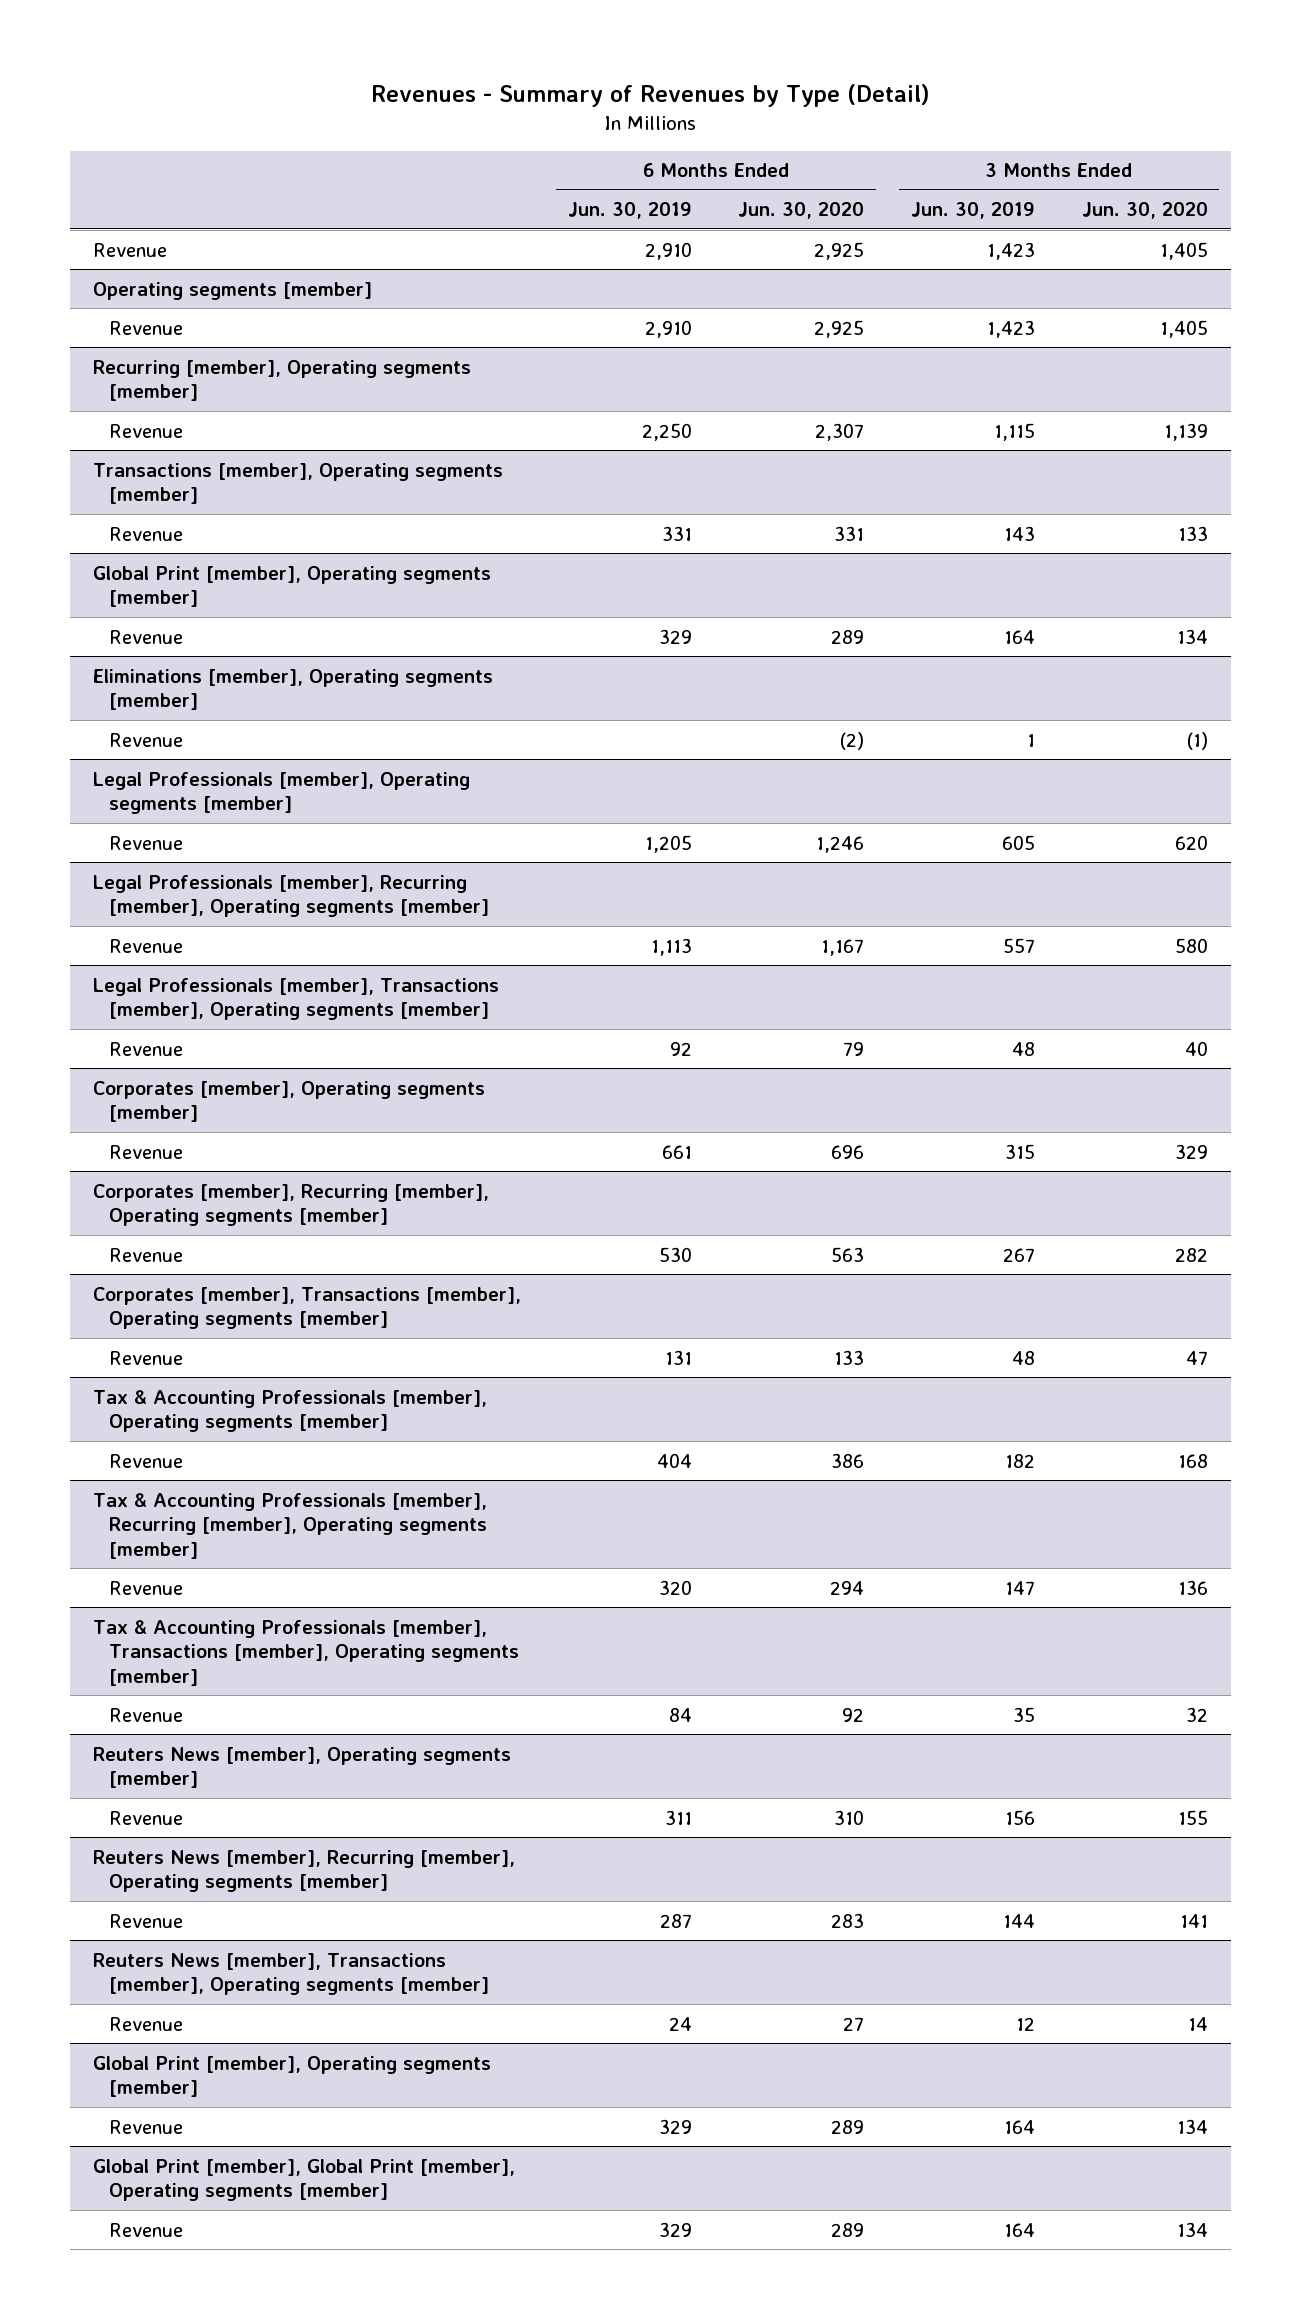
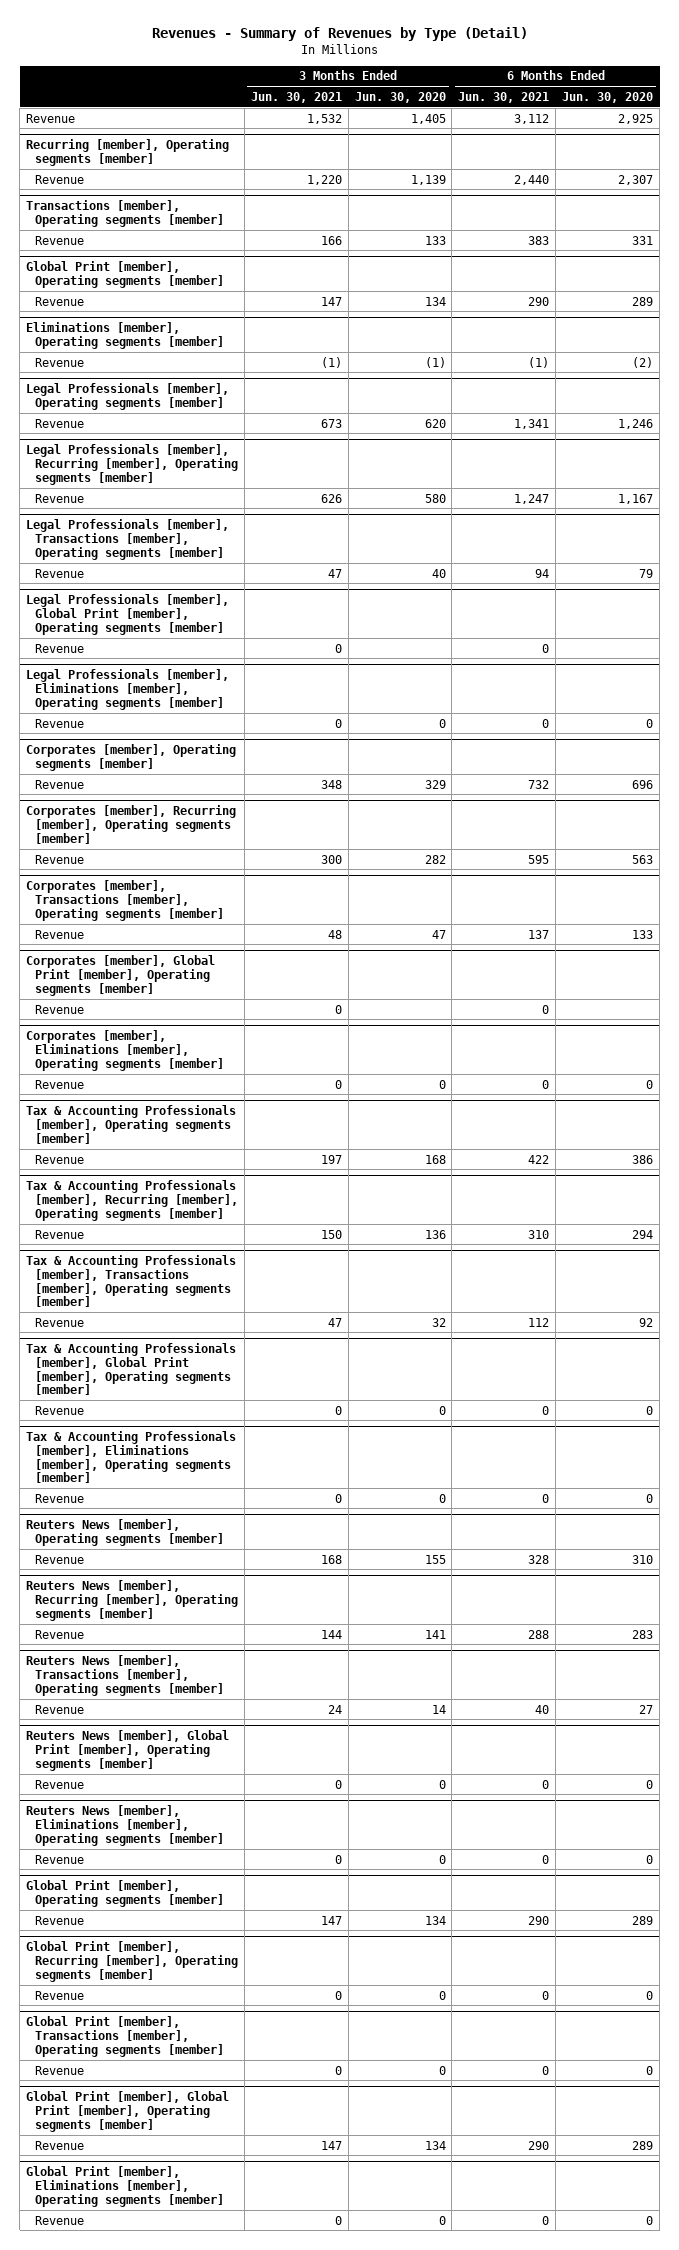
[567,202,692,220] Jun. 30, 2019 -> none
[911,202,1036,220] Jun. 30, 2019 -> none
none -> [250,91,342,103] Jun. 30, 2021
none -> [458,91,550,103] Jun. 30, 2021
[93,281,373,300] Operating segments [member] -> none
[109,320,184,335] Revenue -> none
none -> [26,594,230,635] Legal Professionals [member], Global Print [member], Operating segments [member]
none -> [34,643,84,653] Revenue
none -> [26,669,230,710] Legal Professionals [member], Eliminations [member], Operating segments [member]
none -> [34,718,84,728] Revenue
none -> [26,955,216,996] Corporates [member], Global Print [member], Operating segments [member]
none -> [34,1004,84,1014] Revenue
none -> [26,1030,224,1071] Corporates [member], Eliminations [member], Operating segments [member]
none -> [34,1079,84,1089] Revenue
none -> [26,1343,237,1396] Tax & Accounting Professionals [member], Global Print [member], Operating segments [member]
none -> [34,1405,84,1415] Revenue
none -> [26,1431,237,1484] Tax & Accounting Professionals [member], Eliminations [member], Operating segments [member]
none -> [34,1493,84,1503] Revenue
none -> [26,1730,230,1771] Reuters News [member], Global Print [member], Operating segments [member]
none -> [34,1779,84,1789] Revenue
none -> [26,1805,224,1846] Reuters News [member], Eliminations [member], Operating segments [member]
none -> [34,1854,84,1864] Revenue
none -> [26,1941,238,1982] Global Print [member], Recurring [member], Operating segments [member]
none -> [34,1990,84,2000] Revenue
none -> [26,2016,224,2057] Global Print [member], Transactions [member], Operating segments [member]
none -> [34,2065,84,2075] Revenue
none -> [26,2166,224,2207] Global Print [member], Eliminations [member], Operating segments [member]
none -> [34,2215,84,2225] Revenue

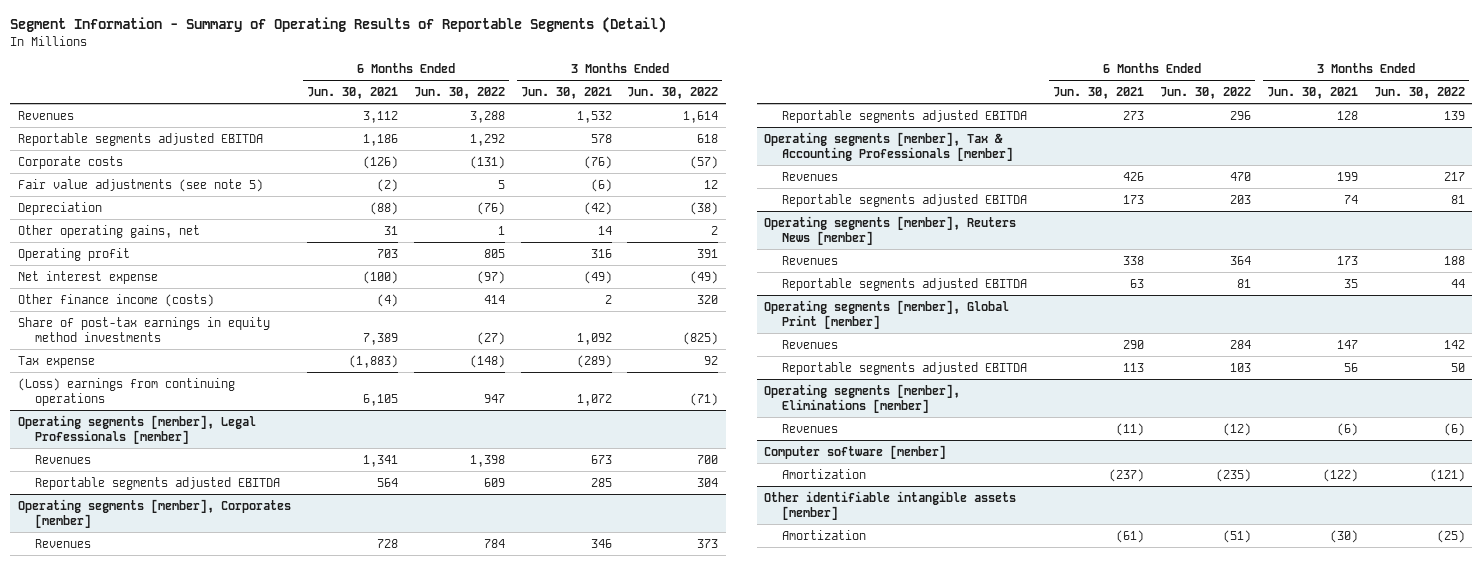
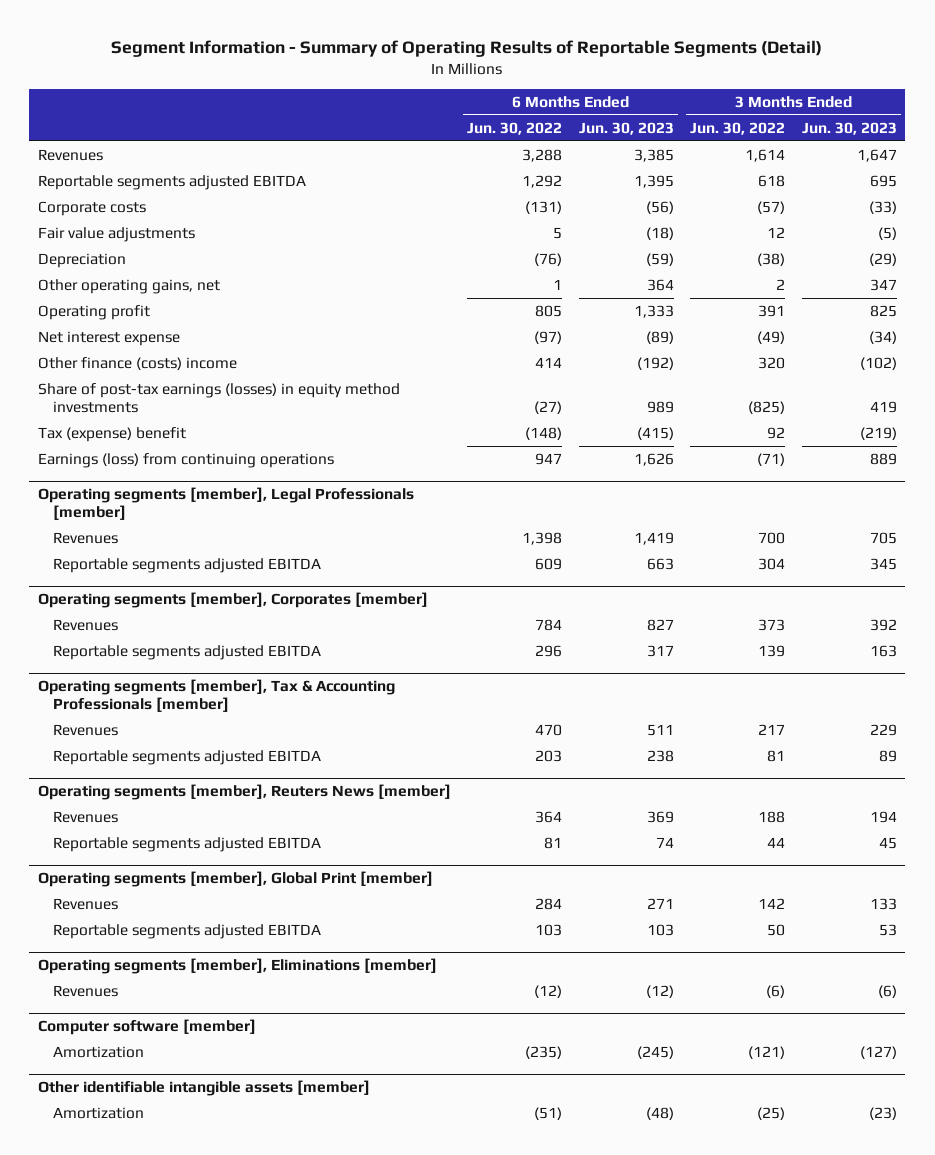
[307,87,399,100] Jun. 30, 2021 -> none
[520,87,612,100] Jun. 30, 2021 -> none
none -> [578,121,674,135] Jun. 30, 2023
none -> [801,121,897,135] Jun. 30, 2023
[18,178,264,192] Fair value adjustments (see note 5) -> [37,226,195,242] Fair value adjustments
[18,293,215,307] Other finance income (costs) -> [37,356,237,370] Other finance (costs) income
[18,316,271,343] Share of post-tax earnings in equity method investments -> [37,382,400,413] Share of post-tax earnings (losses) in equity method investments
[18,355,96,368] Tax expense -> [37,426,186,442] Tax (expense) benefit
[18,377,236,407] (Loss) earnings from continuing operations -> [37,452,334,468] Earnings (loss) from continuing operations

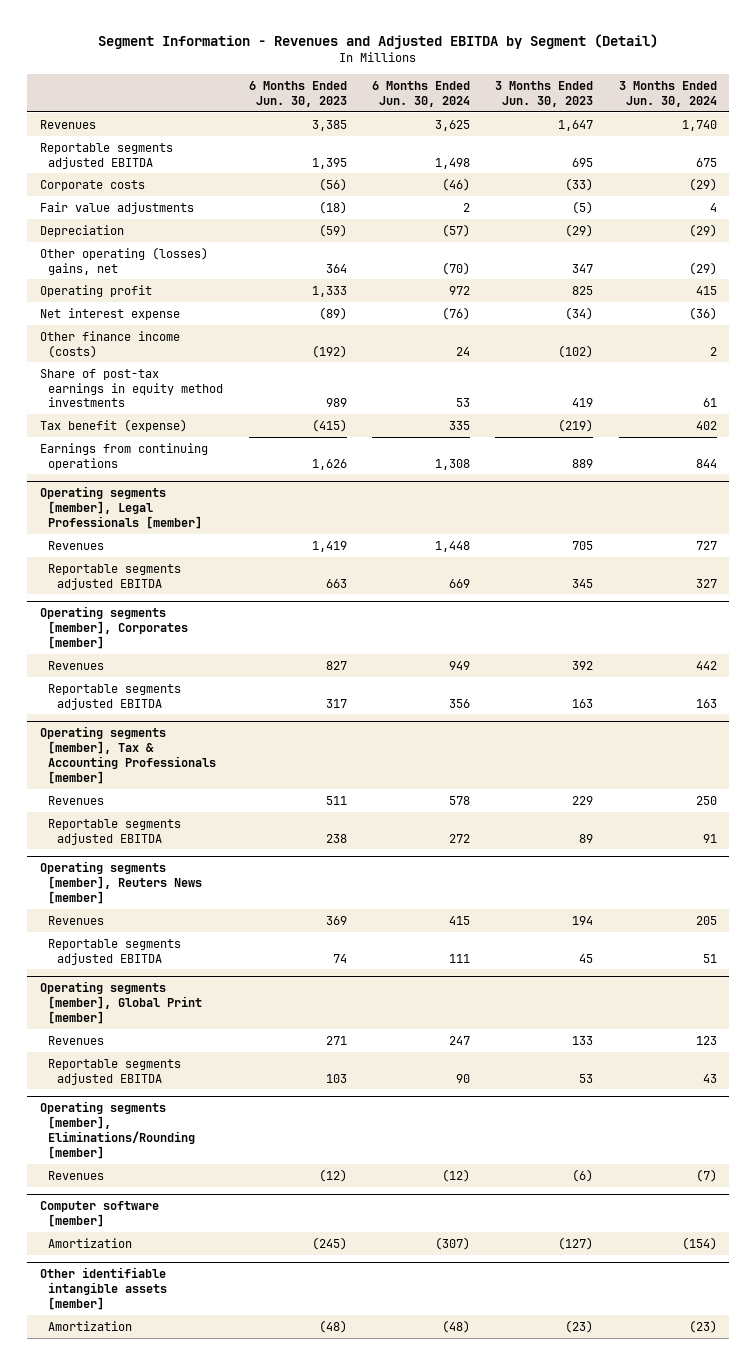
[111,40,823,58] Segment Information - Summary of Operating Results of Reportable Segments (Detail) -> [98,33,659,49] Segment Information - Revenues and Adjusted EBITDA by Segment (Detail)
[467,121,563,135] Jun. 30, 2022 -> none
[690,121,786,135] Jun. 30, 2022 -> none
none -> [371,80,470,107] 6 Months Ended Jun. 30, 2024
none -> [618,80,717,107] 3 Months Ended Jun. 30, 2024
[37,278,220,294] Other operating gains, net -> [39,246,208,275] Other operating (losses) gains, net
[37,356,237,370] Other finance (costs) income -> [39,330,180,358] Other finance income (costs)
[37,382,400,413] Share of post-tax earnings (losses) in equity method investments -> [39,368,224,408] Share of post-tax earnings in equity method investments
[37,426,186,442] Tax (expense) benefit -> [39,418,187,432] Tax benefit (expense)
[37,452,334,468] Earnings (loss) from continuing operations -> [39,442,208,470] Earnings from continuing operations
[37,957,437,974] Operating segments [member], Eliminations [member] -> [39,1101,196,1159] Operating segments [member], Eliminations/Rounding [member]

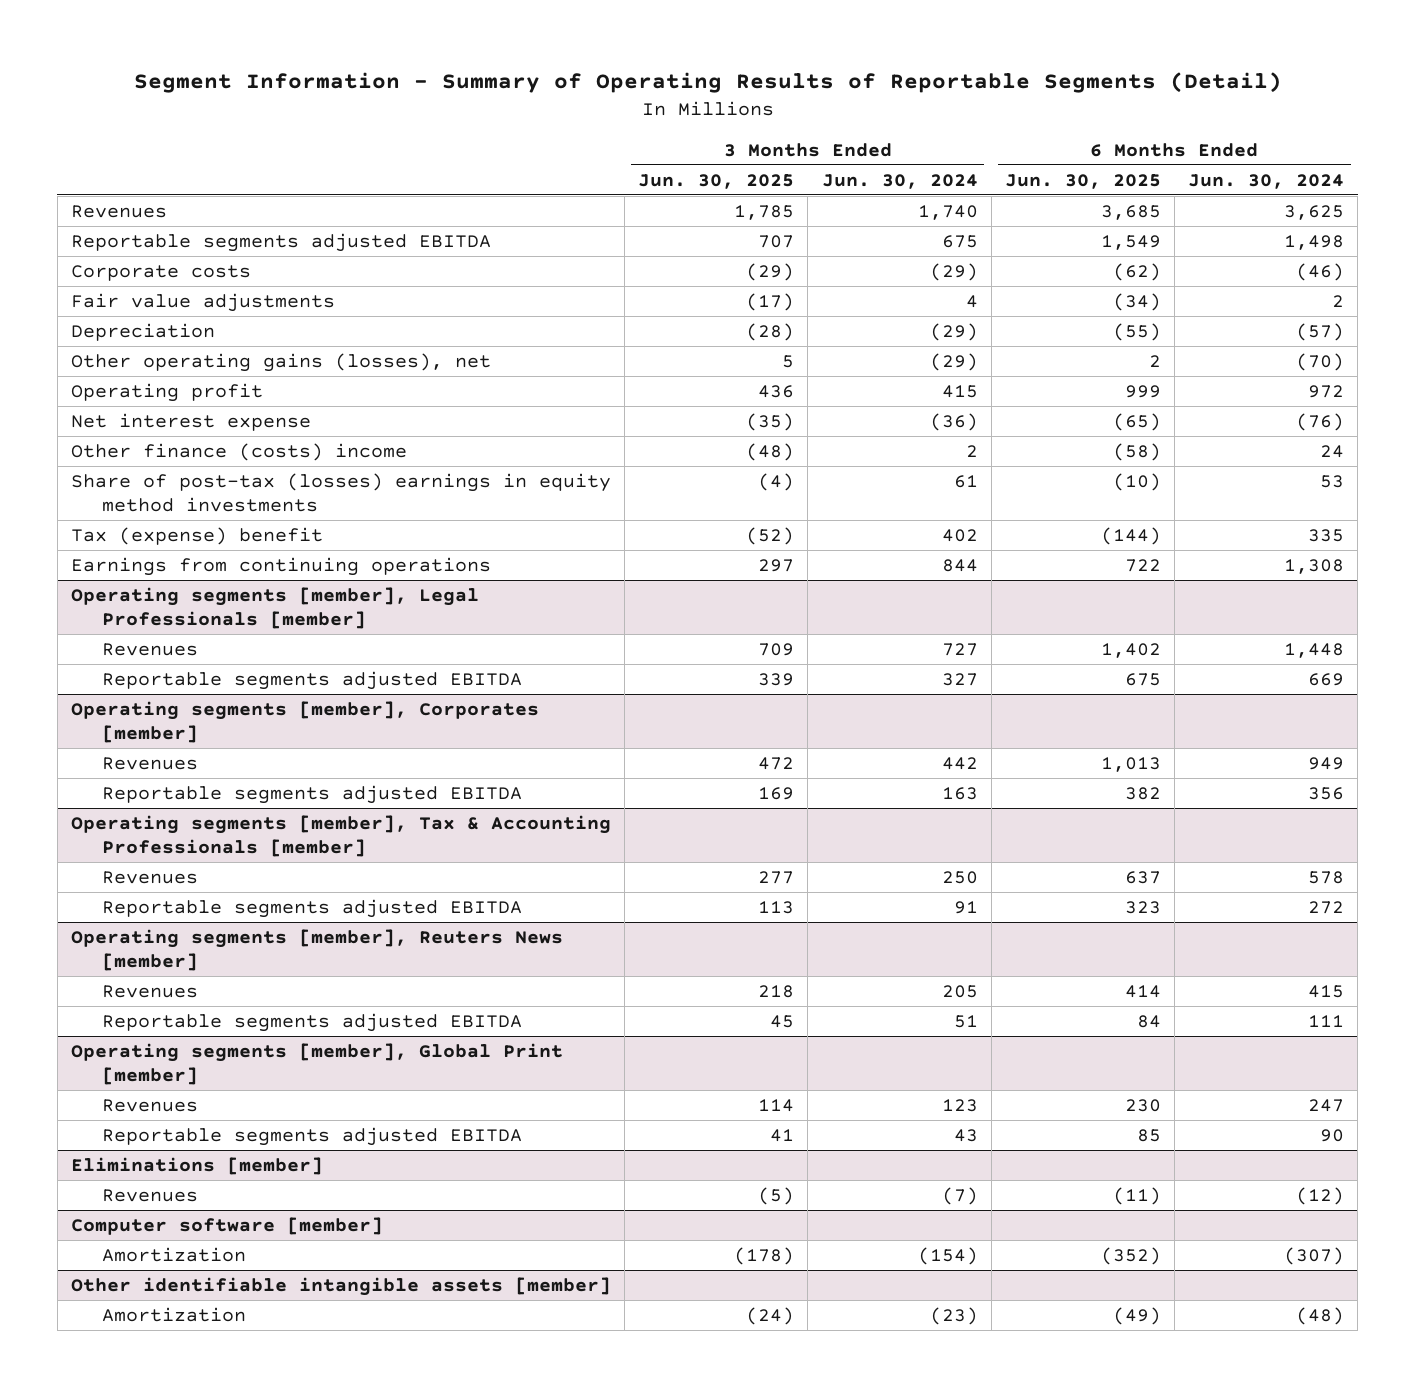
[98,33,659,49] Segment Information - Revenues and Adjusted EBITDA by Segment (Detail) -> [133,72,1282,94] Segment Information - Summary of Operating Results of Reportable Segments (Detail)
[248,80,347,107] 6 Months Ended Jun. 30, 2023 -> none
[495,80,594,107] 3 Months Ended Jun. 30, 2023 -> none
none -> [638,173,795,189] Jun. 30, 2025
none -> [1004,173,1161,189] Jun. 30, 2025
[39,246,208,275] Other operating (losses) gains, net -> [71,352,492,372] Other operating gains (losses), net
[39,330,180,358] Other finance income (costs) -> [71,442,408,461] Other finance (costs) income
[39,368,224,408] Share of post-tax earnings in equity method investments -> [71,472,612,513] Share of post-tax (losses) earnings in equity method investments
[39,418,187,432] Tax benefit (expense) -> [71,526,324,545] Tax (expense) benefit
[39,1101,196,1159] Operating segments [member], Eliminations/Rounding [member] -> none
none -> [71,1156,324,1175] Eliminations [member]

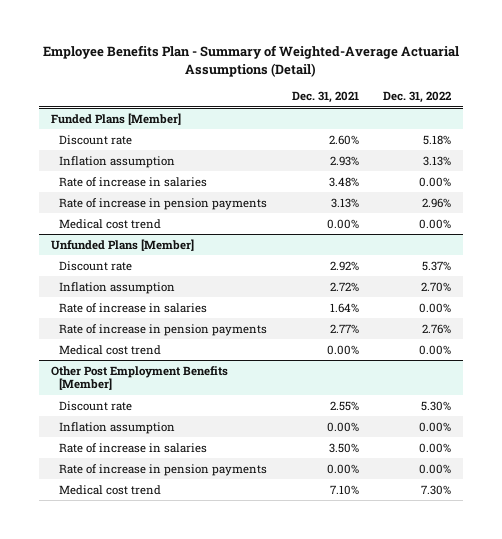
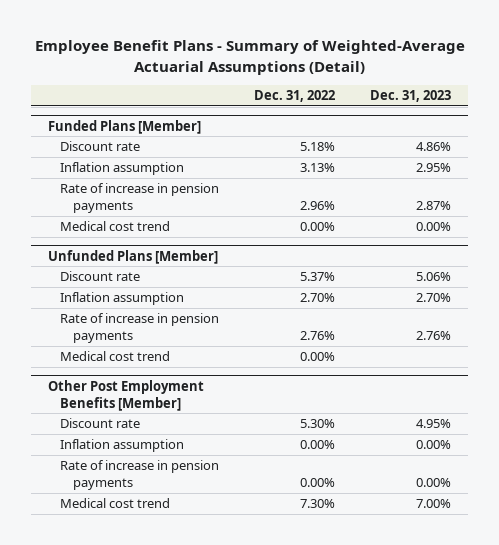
[42,45,459,77] Employee Benefits Plan - Summary of Weighted-Average Actuarial Assumptions (Detail) -> [34,40,465,75] Employee Benefit Plans - Summary of Weighted-Average Actuarial Assumptions (Detail)
[291,91,359,104] Dec. 31, 2021 -> none
none -> [369,90,451,103] Dec. 31, 2023
[59,176,208,187] Rate of increase in salaries -> none
[59,302,208,313] Rate of increase in salaries -> none
[59,442,208,453] Rate of increase in salaries -> none

